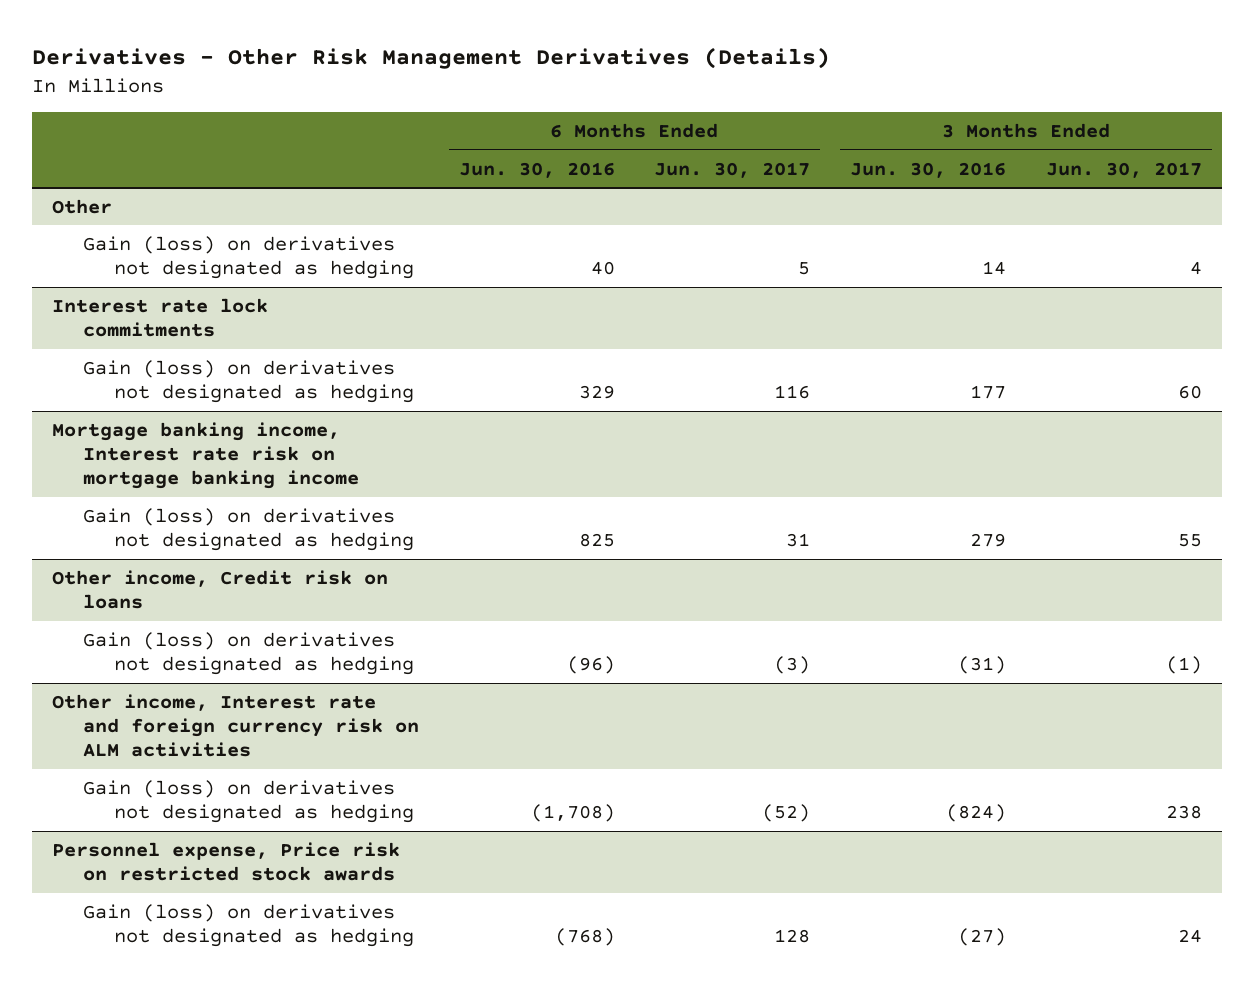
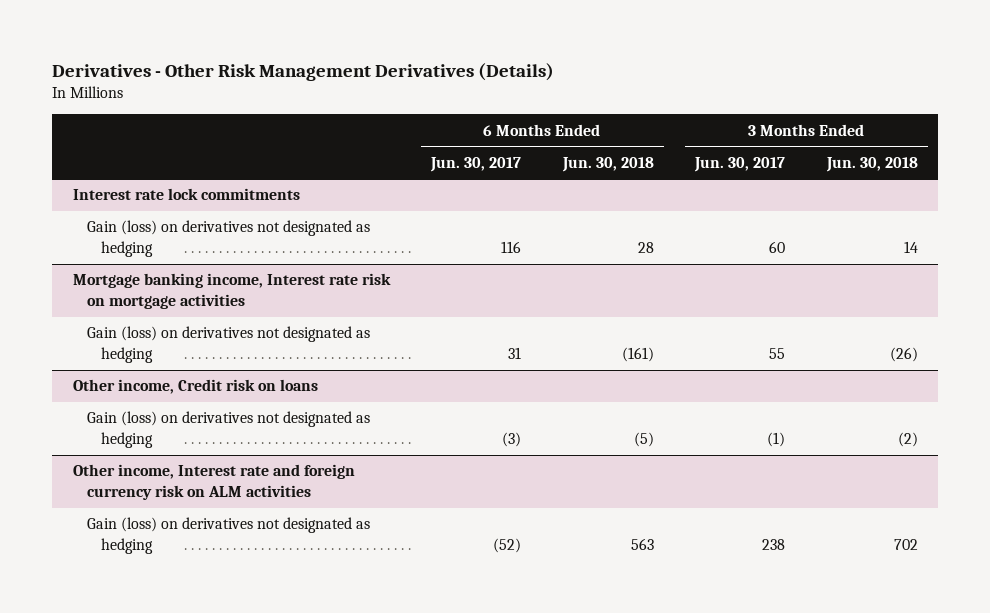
[458,161,615,178] Jun. 30, 2016 -> none
[850,161,1007,178] Jun. 30, 2016 -> none
none -> [561,156,654,172] Jun. 30, 2018
none -> [825,156,918,172] Jun. 30, 2018
[51,198,112,214] Other -> none
[82,235,414,280] Gain (loss) on derivatives not designated as hedging -> none
[51,421,359,490] Mortgage banking income, Interest rate risk on mortgage banking income -> [72,273,391,310] Mortgage banking income, Interest rate risk on mortgage activities
[51,841,400,882] Personnel expense, Price risk on restricted stock awards -> none
[82,903,414,948] Gain (loss) on derivatives not designated as hedging -> none

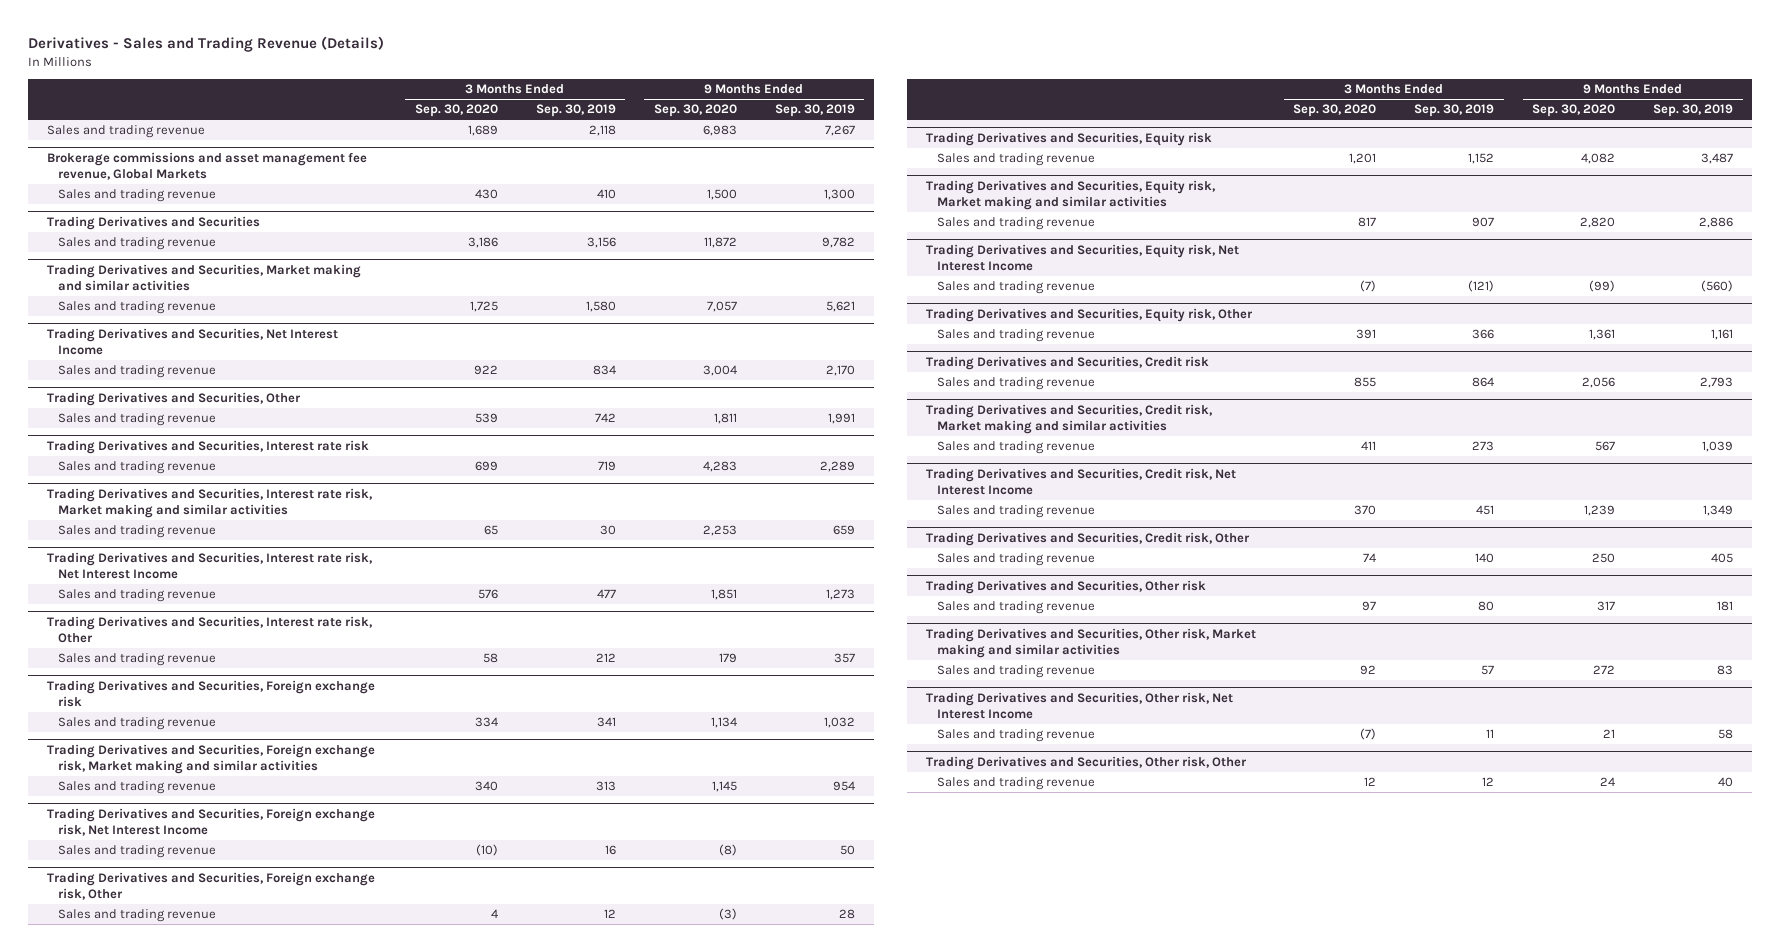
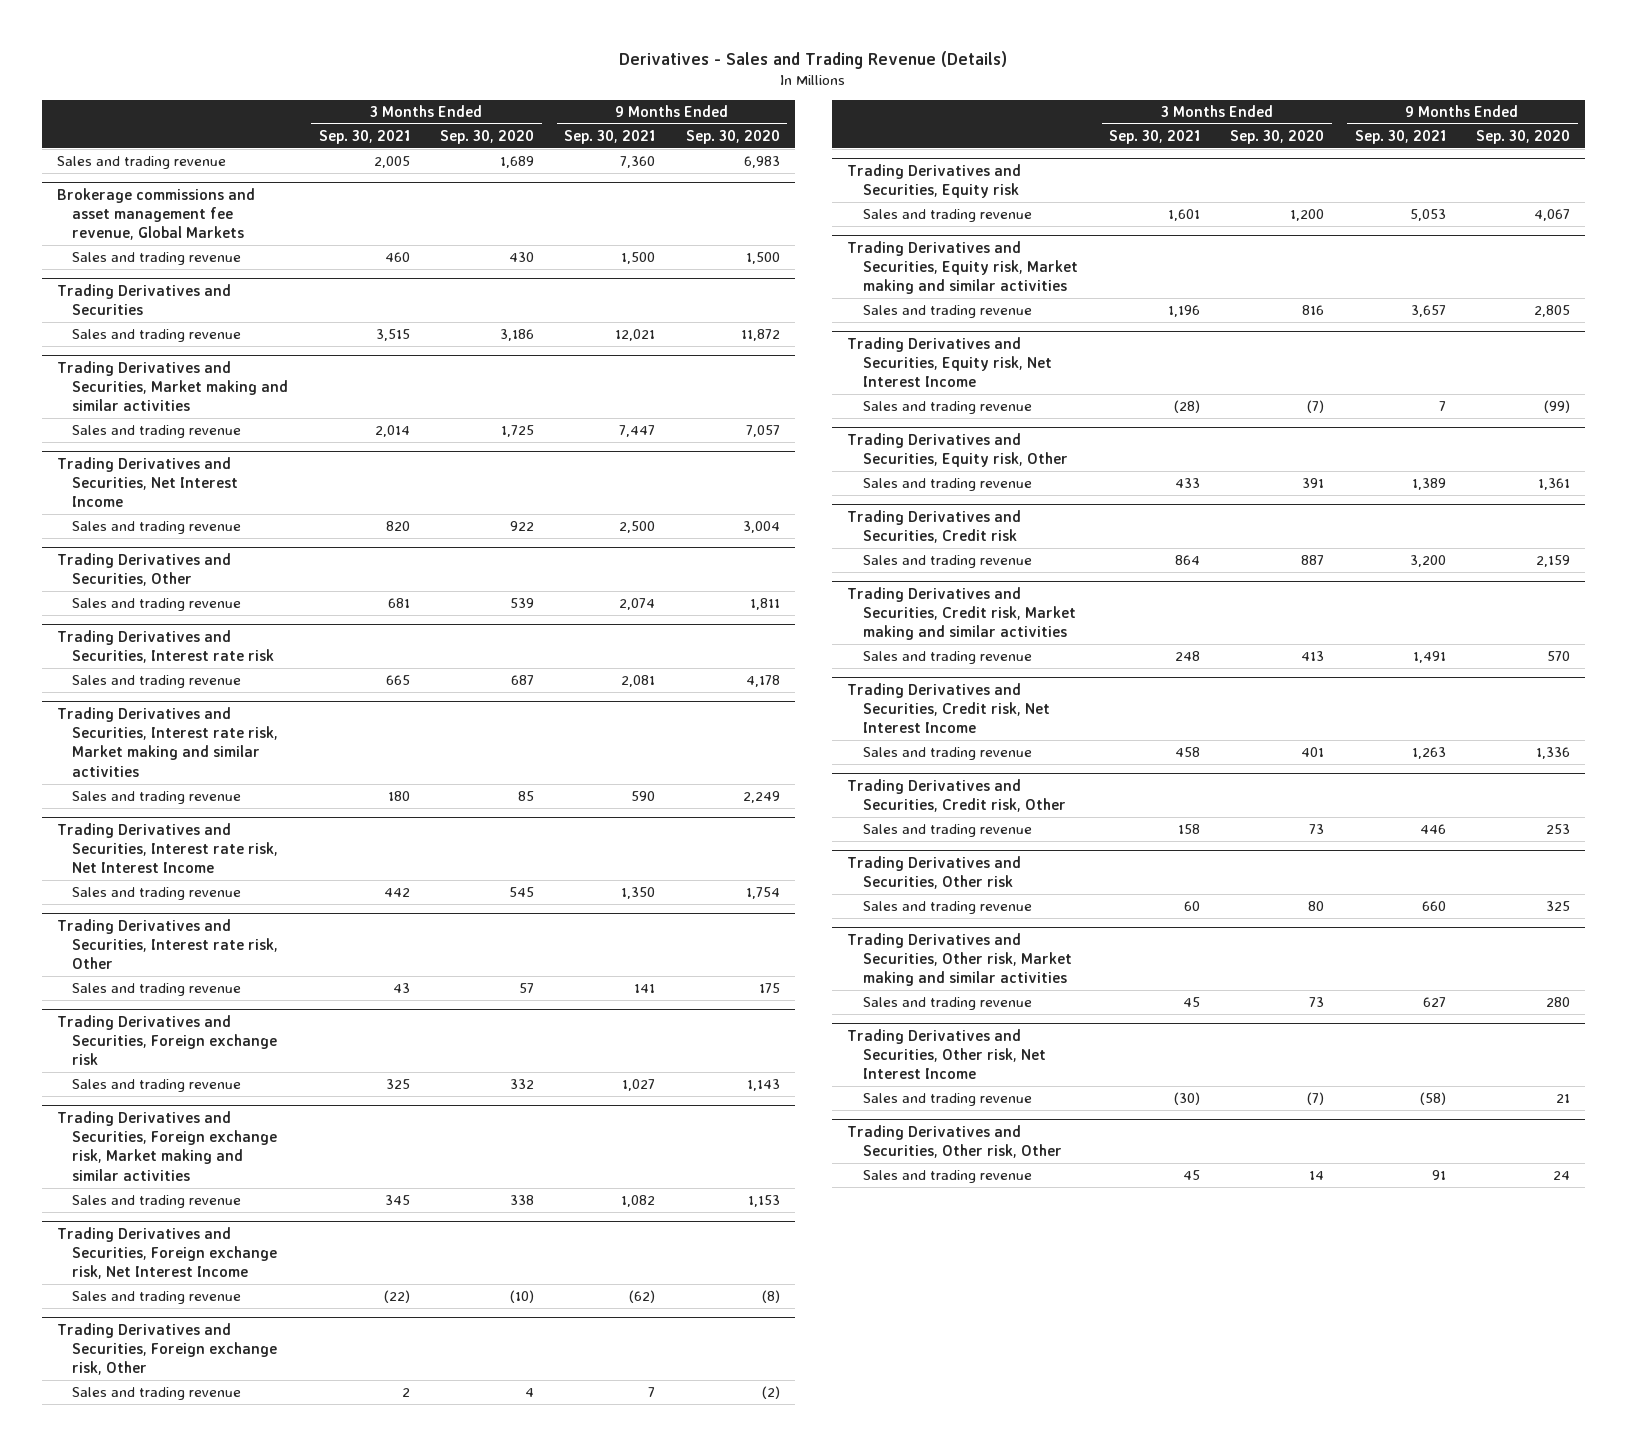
[535,104,616,118] Sep. 30, 2019 -> none
[774,104,855,118] Sep. 30, 2019 -> none
none -> [318,129,410,144] Sep. 30, 2021
none -> [564,129,656,144] Sep. 30, 2021
[474,461,498,472] 699 -> [511,675,535,686] 687
[702,461,737,473] 4,283 -> [745,675,780,688] 4,178
[483,525,498,536] 65 -> [518,791,535,802] 85
[702,525,737,537] 2,253 -> [742,791,780,804] 2,249
[477,589,498,600] 576 -> [509,887,535,898] 545
[710,589,737,601] 1,851 -> [745,887,780,900] 1,754
[482,653,498,664] 58 -> [519,983,535,994] 57
[718,653,737,664] 179 -> [758,983,780,994] 175
[474,717,498,728] 334 -> [510,1079,535,1090] 332
[710,717,737,729] 1,134 -> [746,1079,780,1092] 1,143
[474,781,498,792] 340 -> [510,1195,535,1206] 338
[711,781,737,793] 1,145 -> [747,1195,780,1208] 1,153
[718,908,737,921] (3) -> [761,1386,780,1400] (2)
[1349,153,1377,165] 1,201 -> [1290,209,1325,222] 1,200
[1581,153,1616,165] 4,082 -> [1533,209,1570,222] 4,067
[1358,217,1377,228] 817 -> [1302,305,1325,316] 816
[1580,217,1616,229] 2,820 -> [1533,305,1570,318] 2,805
[1354,377,1377,388] 855 -> [1301,555,1325,566] 887
[1582,377,1616,389] 2,056 -> [1535,555,1570,568] 2,159
[1361,441,1377,451] 411 -> [1301,651,1325,662] 413
[1595,441,1616,452] 567 -> [1546,651,1570,662] 570
[1354,505,1377,516] 370 -> [1301,747,1325,758] 401
[1584,505,1616,517] 1,239 -> [1535,747,1570,760] 1,336
[1363,553,1377,563] 74 -> [1309,824,1325,835] 73
[1592,553,1616,564] 250 -> [1545,824,1570,835] 253
[1362,601,1377,612] 97 -> [1308,901,1325,912] 80
[1597,601,1616,612] 317 -> [1545,901,1570,912] 325
[1360,665,1377,676] 92 -> [1309,997,1325,1008] 73
[1593,665,1616,675] 272 -> [1545,997,1570,1008] 280
[1364,777,1377,787] 12 -> [1309,1171,1325,1181] 14

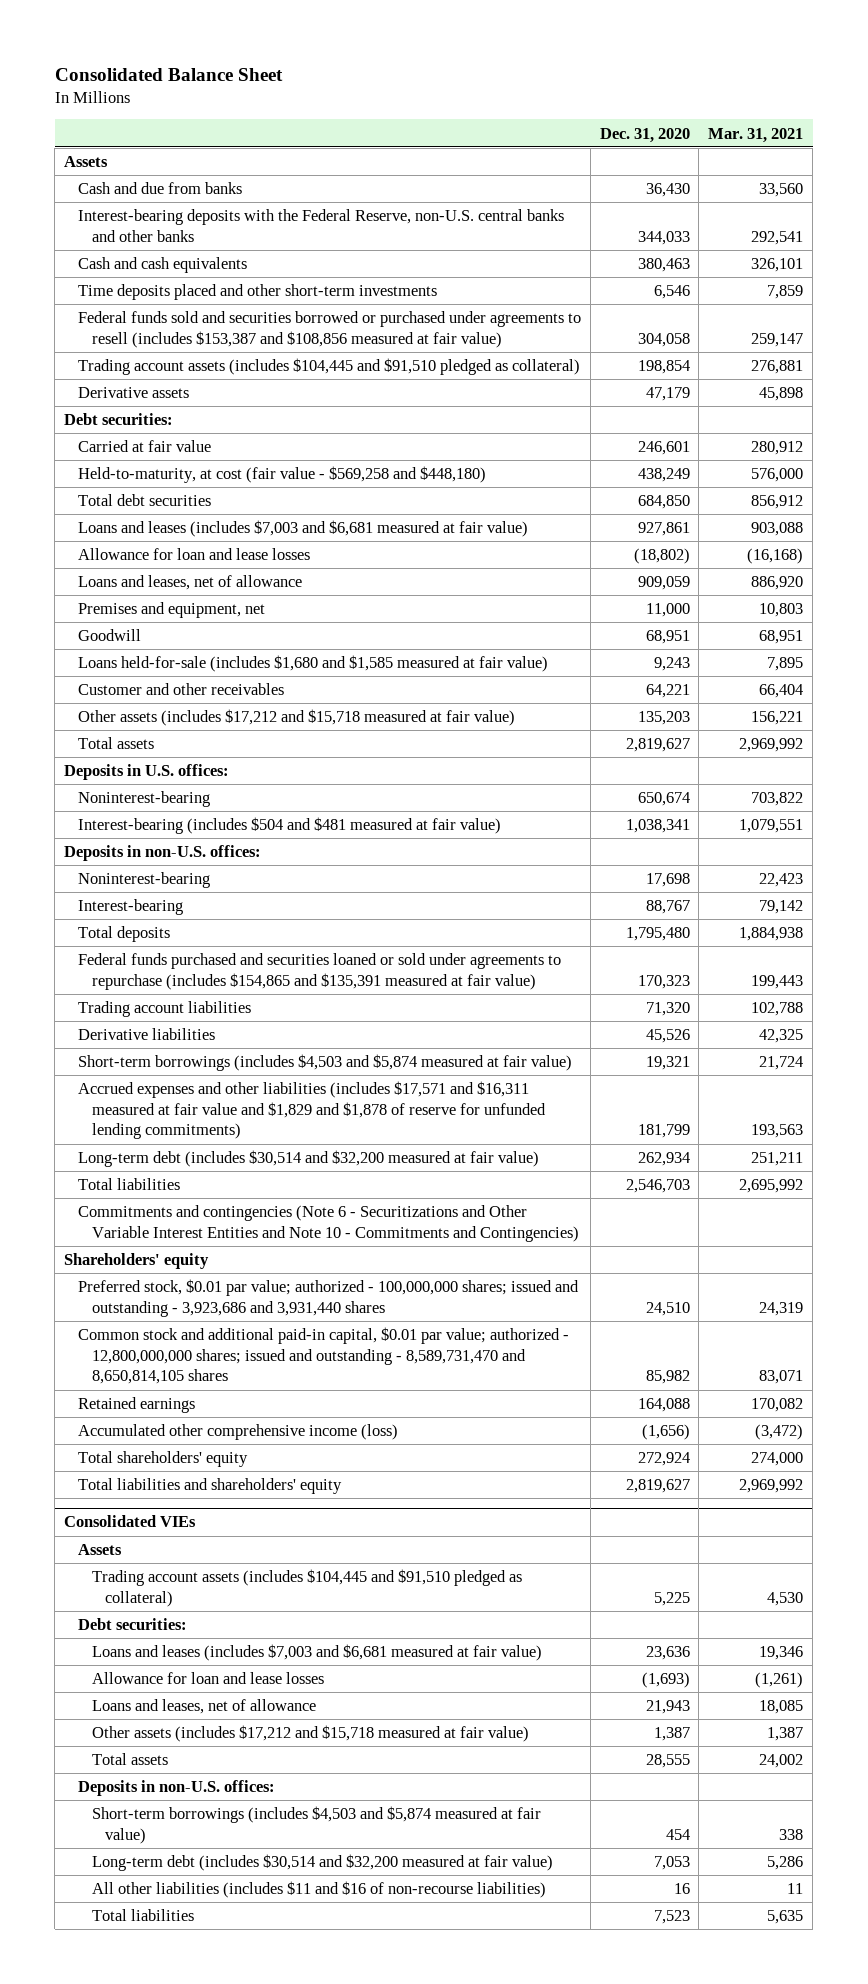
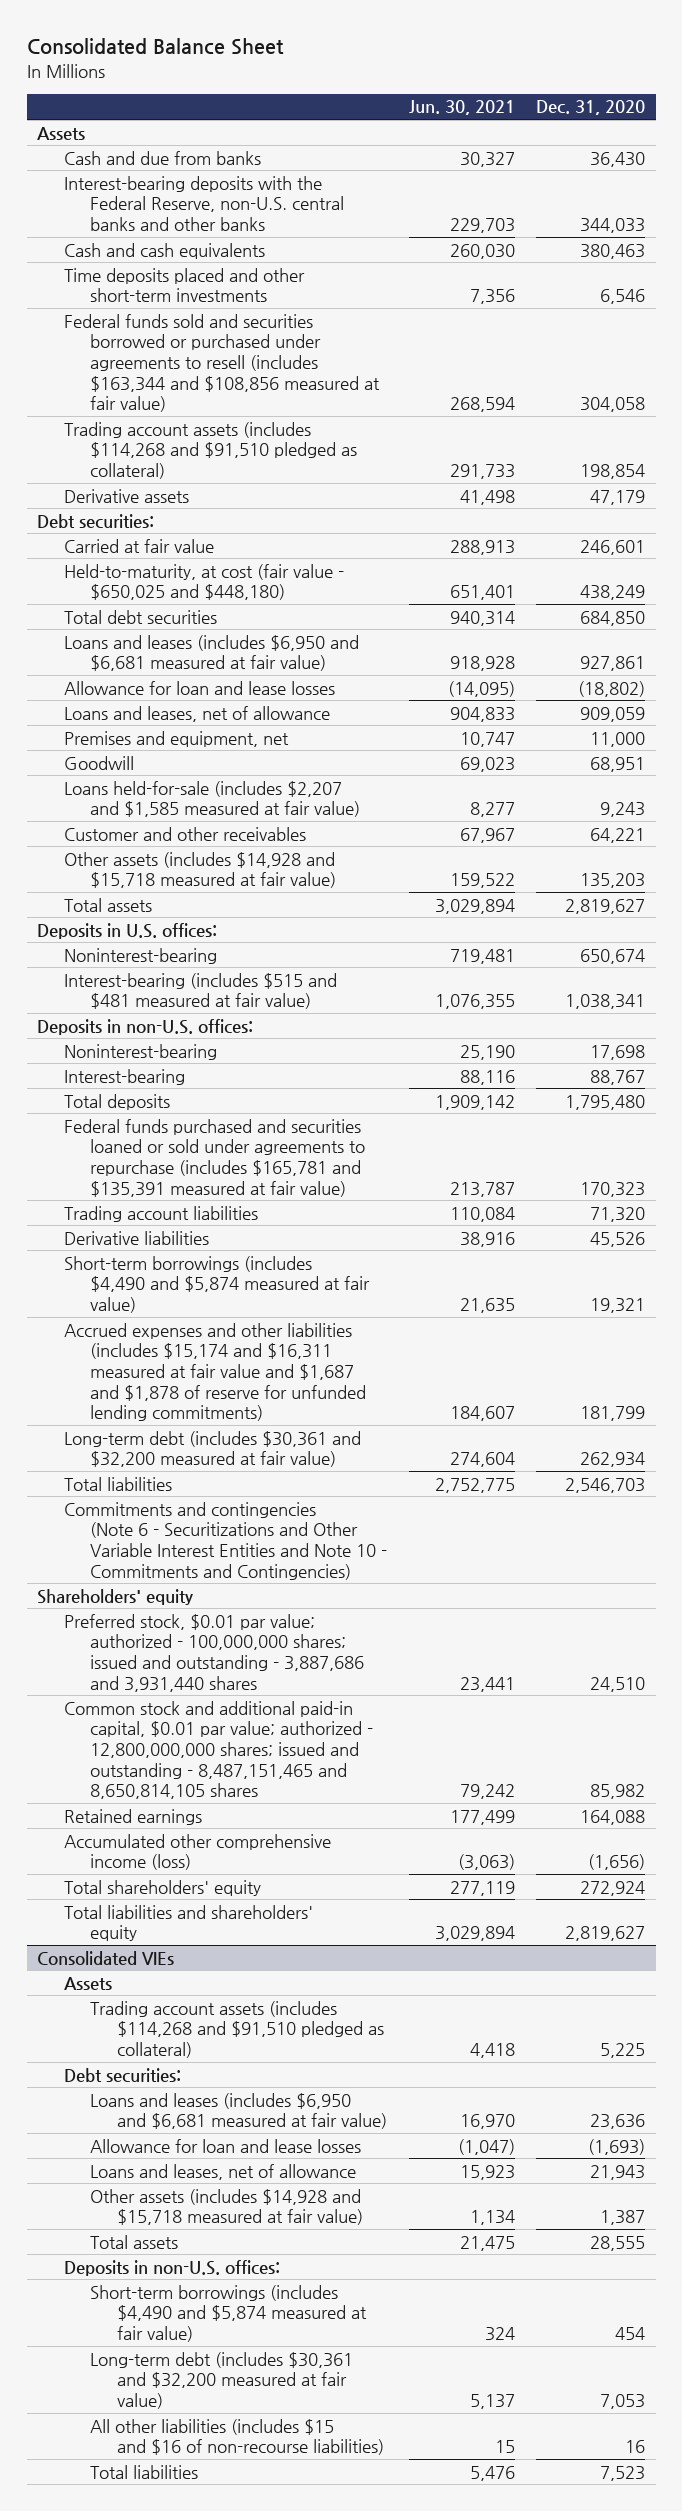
[708,127,804,143] Mar. 31, 2021 -> none
none -> [408,100,515,116] Jun. 30, 2021
[77,311,581,348] Federal funds sold and securities borrowed or purchased under agreements to resell (includes $153,387 and $108,856 measured at fair value) -> [63,313,381,413] Federal funds sold and securities borrowed or purchased under agreements to resell (includes $163,344 and $108,856 measured at fair value)
[77,358,580,376] Trading account assets (includes $104,445 and $91,510 pledged as collateral) -> [63,421,358,479] Trading account assets (includes $114,268 and $91,510 pledged as collateral)
[77,466,486,484] Held-to-maturity, at cost (fair value - $569,258 and $448,180) -> [63,563,344,601] Held-to-maturity, at cost (fair value - $650,025 and $448,180)
[77,520,528,538] Loans and leases (includes $7,003 and $6,681 measured at fair value) -> [63,634,359,672] Loans and leases (includes $6,950 and $6,681 measured at fair value)
[77,655,548,673] Loans held-for-sale (includes $1,680 and $1,585 measured at fair value) -> [63,780,361,818] Loans held-for-sale (includes $2,207 and $1,585 measured at fair value)
[77,709,515,727] Other assets (includes $17,212 and $15,718 measured at fair value) -> [63,851,337,889] Other assets (includes $14,928 and $15,718 measured at fair value)
[77,817,501,835] Interest-bearing (includes $504 and $481 measured at fair value) -> [63,972,337,1010] Interest-bearing (includes $515 and $481 measured at fair value)
[77,953,561,990] Federal funds purchased and securities loaned or sold under agreements to repurchase (includes $154,865 and $135,391 measured at fair value) -> [63,1118,366,1197] Federal funds purchased and securities loaned or sold under agreements to repurchase (includes $165,781 and $135,391 measured at fair value)
[77,1054,572,1072] Short-term borrowings (includes $4,503 and $5,874 measured at fair value) -> [63,1255,371,1313] Short-term borrowings (includes $4,490 and $5,874 measured at fair value)
[77,1081,546,1140] Accrued expenses and other liabilities (includes $17,571 and $16,311 measured at fair value and $1,829 and $1,878 of reserve for unfunded lending commitments) -> [63,1322,367,1422] Accrued expenses and other liabilities (includes $15,174 and $16,311 measured at fair value and $1,687 and $1,878 of reserve for unfunded lending commitments)
[77,1150,539,1168] Long-term debt (includes $30,514 and $32,200 measured at fair value) -> [63,1430,361,1468] Long-term debt (includes $30,361 and $32,200 measured at fair value)
[77,1279,579,1317] Preferred stock, $0.01 par value; authorized - 100,000,000 shares; issued and outstanding - 3,923,686 and 3,931,440 shares -> [63,1613,365,1692] Preferred stock, $0.01 par value; authorized - 100,000,000 shares; issued and outstanding - 3,887,686 and 3,931,440 shares
[77,1327,569,1385] Common stock and additional paid-in capital, $0.01 par value; authorized - 12,800,000,000 shares; issued and outstanding - 8,589,731,470 and 8,650,814,105 shares -> [63,1700,374,1800] Common stock and additional paid-in capital, $0.01 par value; authorized - 12,800,000,000 shares; issued and outstanding - 8,487,151,465 and 8,650,814,105 shares
[91,1569,522,1607] Trading account assets (includes $104,445 and $91,510 pledged as collateral) -> [90,2000,384,2058] Trading account assets (includes $114,268 and $91,510 pledged as collateral)
[91,1644,542,1662] Loans and leases (includes $7,003 and $6,681 measured at fair value) -> [90,2092,387,2130] Loans and leases (includes $6,950 and $6,681 measured at fair value)
[91,1725,529,1743] Other assets (includes $17,212 and $15,718 measured at fair value) -> [90,2188,363,2226] Other assets (includes $14,928 and $15,718 measured at fair value)
[91,1806,541,1844] Short-term borrowings (includes $4,503 and $5,874 measured at fair value) -> [90,2284,367,2342] Short-term borrowings (includes $4,490 and $5,874 measured at fair value)
[91,1854,553,1872] Long-term debt (includes $30,514 and $32,200 measured at fair value) -> [90,2351,354,2409] Long-term debt (includes $30,361 and $32,200 measured at fair value)
[91,1881,546,1899] All other liabilities (includes $11 and $16 of non-recourse liabilities) -> [90,2418,384,2456] All other liabilities (includes $15 and $16 of non-recourse liabilities)

